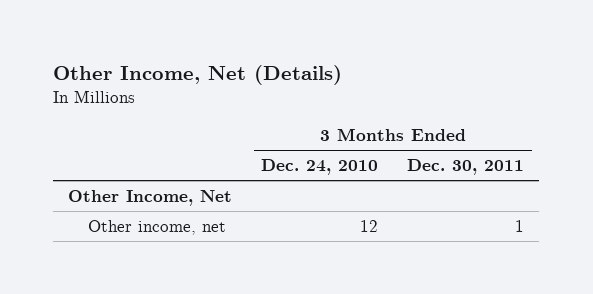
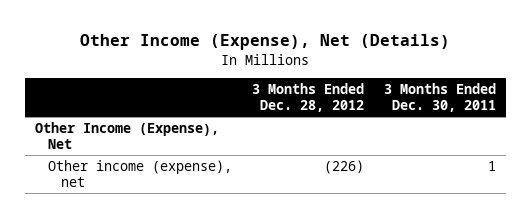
[53,65,343,86] Other Income, Net (Details) -> [80,34,451,51] Other Income (Expense), Net (Details)
[261,159,379,176] Dec. 24, 2010 -> none
none -> [251,83,364,113] 3 Months Ended Dec. 28, 2012
[68,189,233,206] Other Income, Net -> [34,121,219,149] Other Income (Expense), Net
[88,219,227,235] Other income, net -> [47,159,232,187] Other income (expense), net

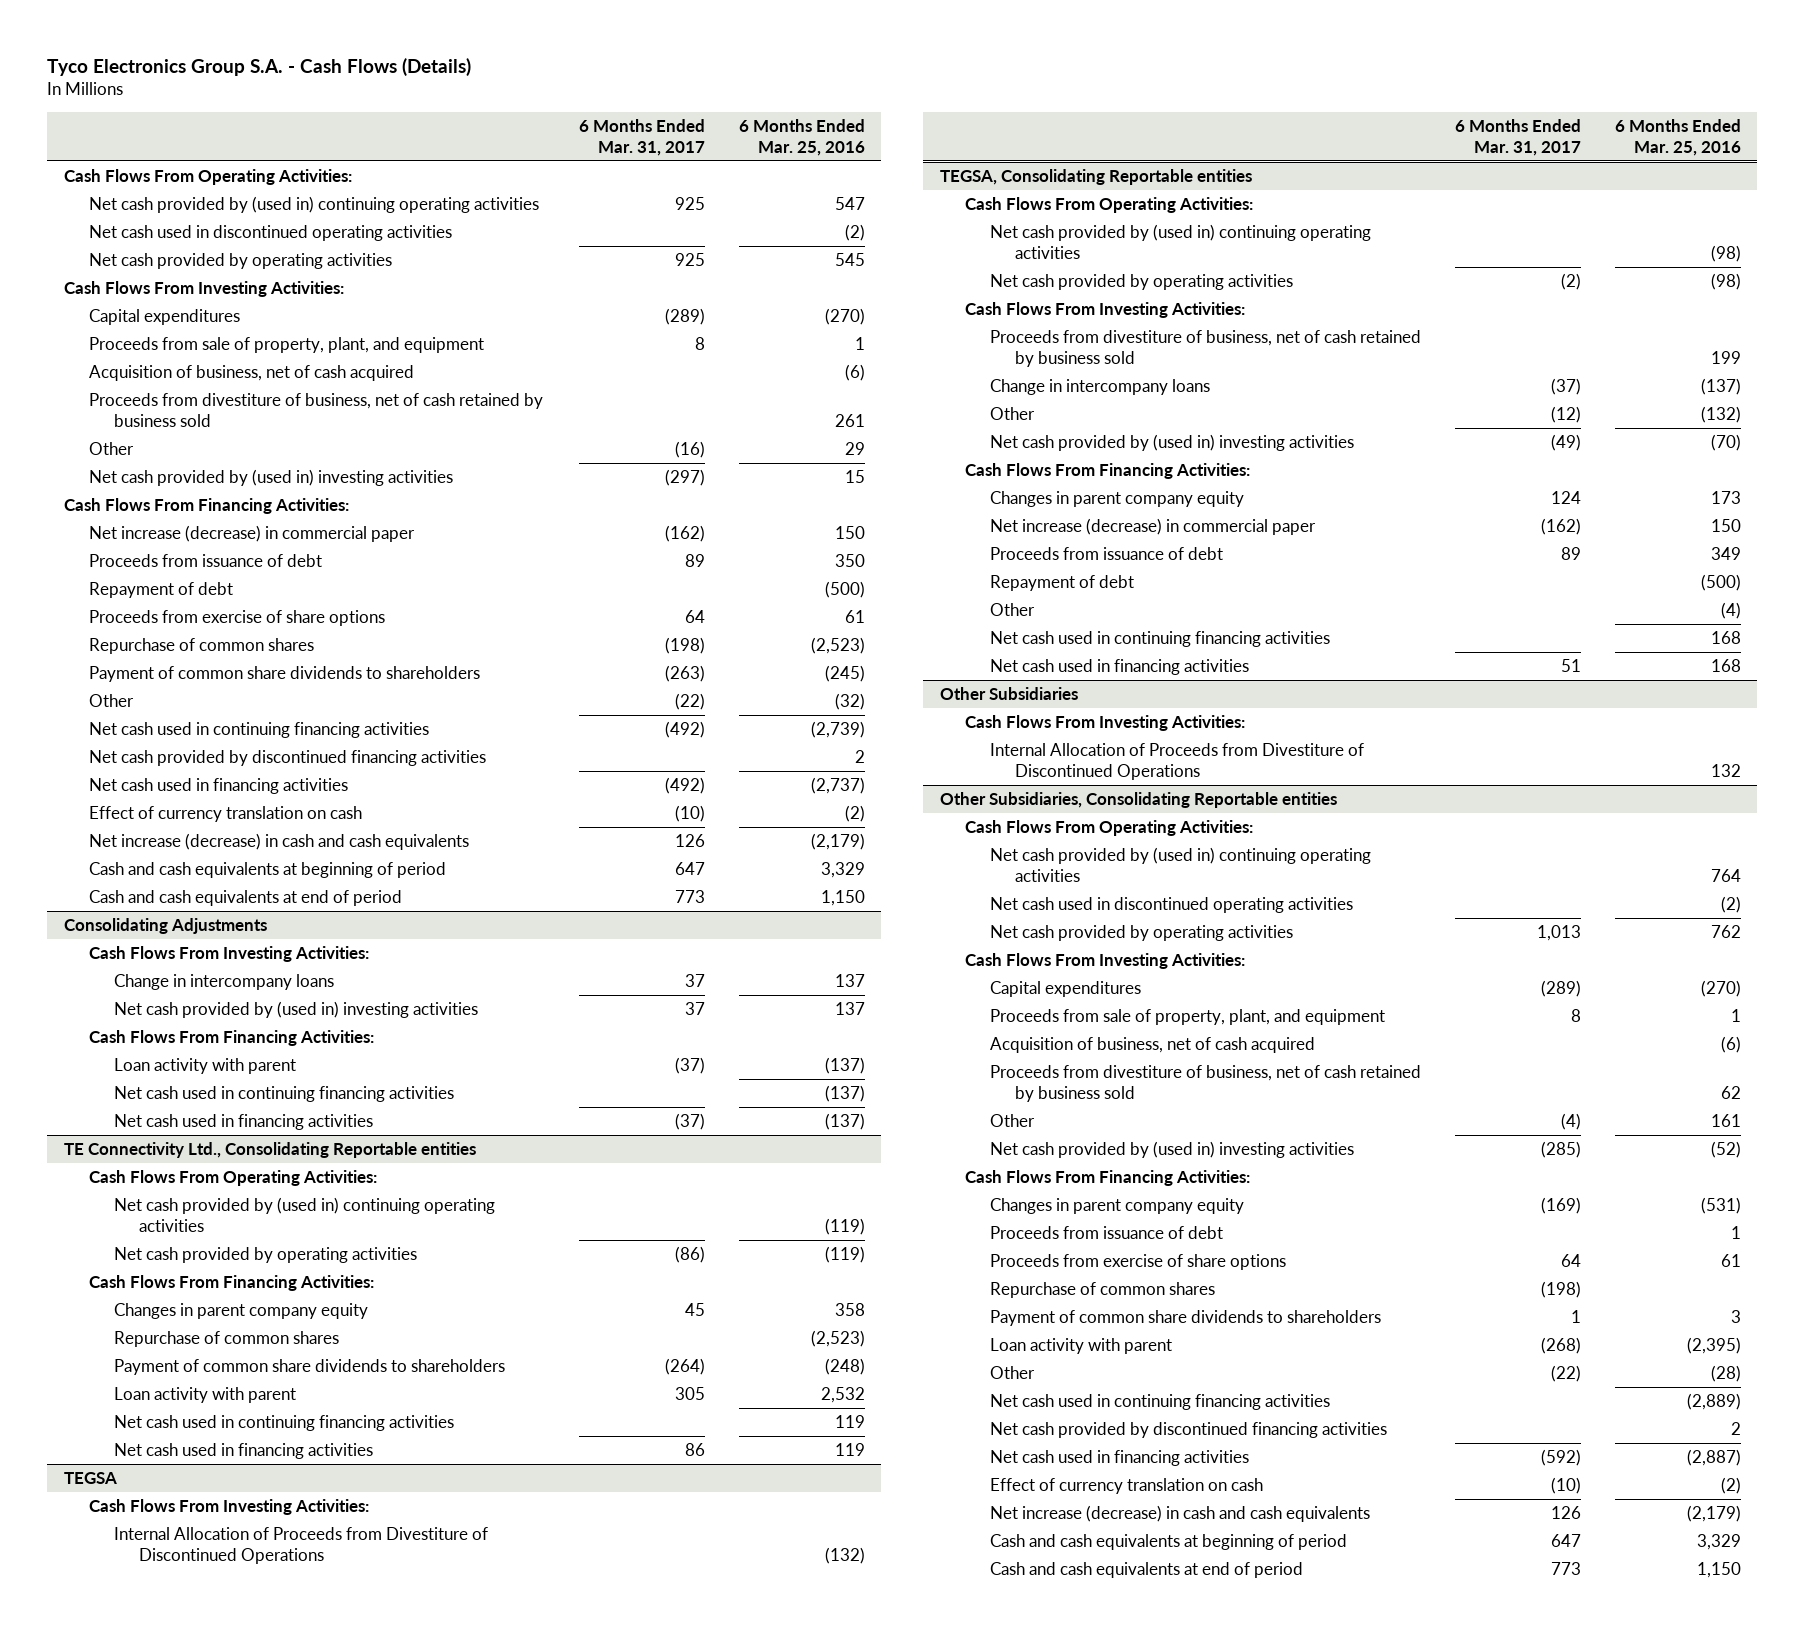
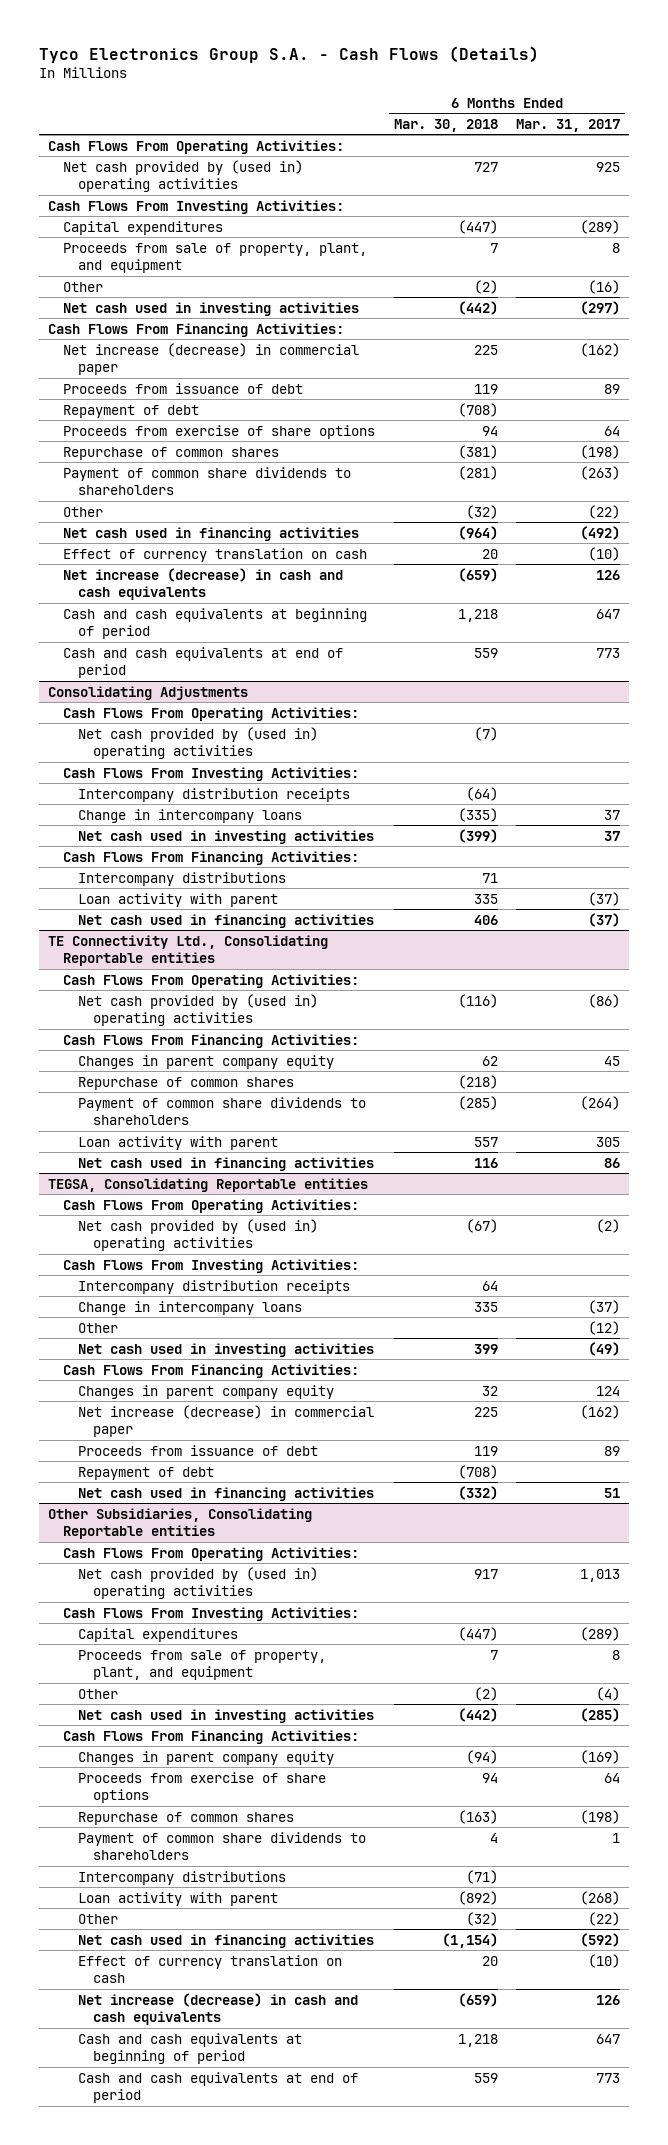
[738,118,865,157] 6 Months Ended Mar. 25, 2016 -> none
none -> [393,118,498,132] Mar. 30, 2018
[89,195,540,213] Net cash provided by (used in) continuing operating activities -> none
[89,224,453,241] Net cash used in discontinued operating activities -> none
[89,252,393,269] Net cash provided by operating activities -> [63,159,304,192] Net cash provided by (used in) operating activities
[89,364,415,381] Acquisition of business, net of cash acquired -> none
[89,392,544,428] Proceeds from divestiture of business, net of cash retained by business sold -> none
[89,468,454,486] Net cash provided by (used in) investing activities -> [63,301,360,316] Net cash used in investing activities
[89,721,430,738] Net cash used in continuing financing activities -> none
[89,749,487,766] Net cash provided by discontinued financing activities -> none
none -> [63,706,360,721] Cash Flows From Operating Activities:
none -> [78,726,319,759] Net cash provided by (used in) operating activities
none -> [78,787,351,802] Intercompany distribution receipts
[114,1000,479,1018] Net cash provided by (used in) investing activities -> [78,829,375,844] Net cash used in investing activities
none -> [78,871,287,886] Intercompany distributions
[114,1085,455,1102] Net cash used in continuing financing activities -> none
[114,1196,496,1233] Net cash provided by (used in) continuing operating activities -> none
[114,1246,418,1263] Net cash provided by operating activities -> [78,993,319,1026] Net cash provided by (used in) operating activities
[114,1414,455,1431] Net cash used in continuing financing activities -> none
[63,1471,117,1484] TEGSA -> none
[89,1498,370,1515] Cash Flows From Investing Activities: -> none
[114,1526,489,1565] Internal Allocation of Proceeds from Divestiture of Discontinued Operations -> none
[990,223,1372,260] Net cash provided by (used in) continuing operating activities -> none
[990,273,1294,290] Net cash provided by operating activities -> [78,1218,319,1251] Net cash provided by (used in) operating activities
[990,329,1422,368] Proceeds from divestiture of business, net of cash retained by business sold -> none
none -> [78,1279,351,1294] Intercompany distribution receipts
[990,433,1355,451] Net cash provided by (used in) investing activities -> [78,1342,375,1357] Net cash used in investing activities
[990,602,1036,616] Other -> none
[990,630,1331,647] Net cash used in continuing financing activities -> none
[939,686,1078,700] Other Subsidiaries -> none
[964,714,1245,731] Cash Flows From Investing Activities: -> none
[990,742,1365,781] Internal Allocation of Proceeds from Divestiture of Discontinued Operations -> none
[990,846,1372,883] Net cash provided by (used in) continuing operating activities -> none
[990,896,1354,913] Net cash used in discontinued operating activities -> none
[990,924,1294,941] Net cash provided by operating activities -> [78,1566,319,1599] Net cash provided by (used in) operating activities
[990,1036,1316,1053] Acquisition of business, net of cash acquired -> none
[990,1064,1422,1103] Proceeds from divestiture of business, net of cash retained by business sold -> none
[990,1140,1355,1158] Net cash provided by (used in) investing activities -> [78,1708,375,1723] Net cash used in investing activities
[990,1225,1224,1239] Proceeds from issuance of debt -> none
none -> [78,1870,287,1885] Intercompany distributions
[990,1393,1331,1410] Net cash used in continuing financing activities -> none
[990,1421,1388,1438] Net cash provided by discontinued financing activities -> none

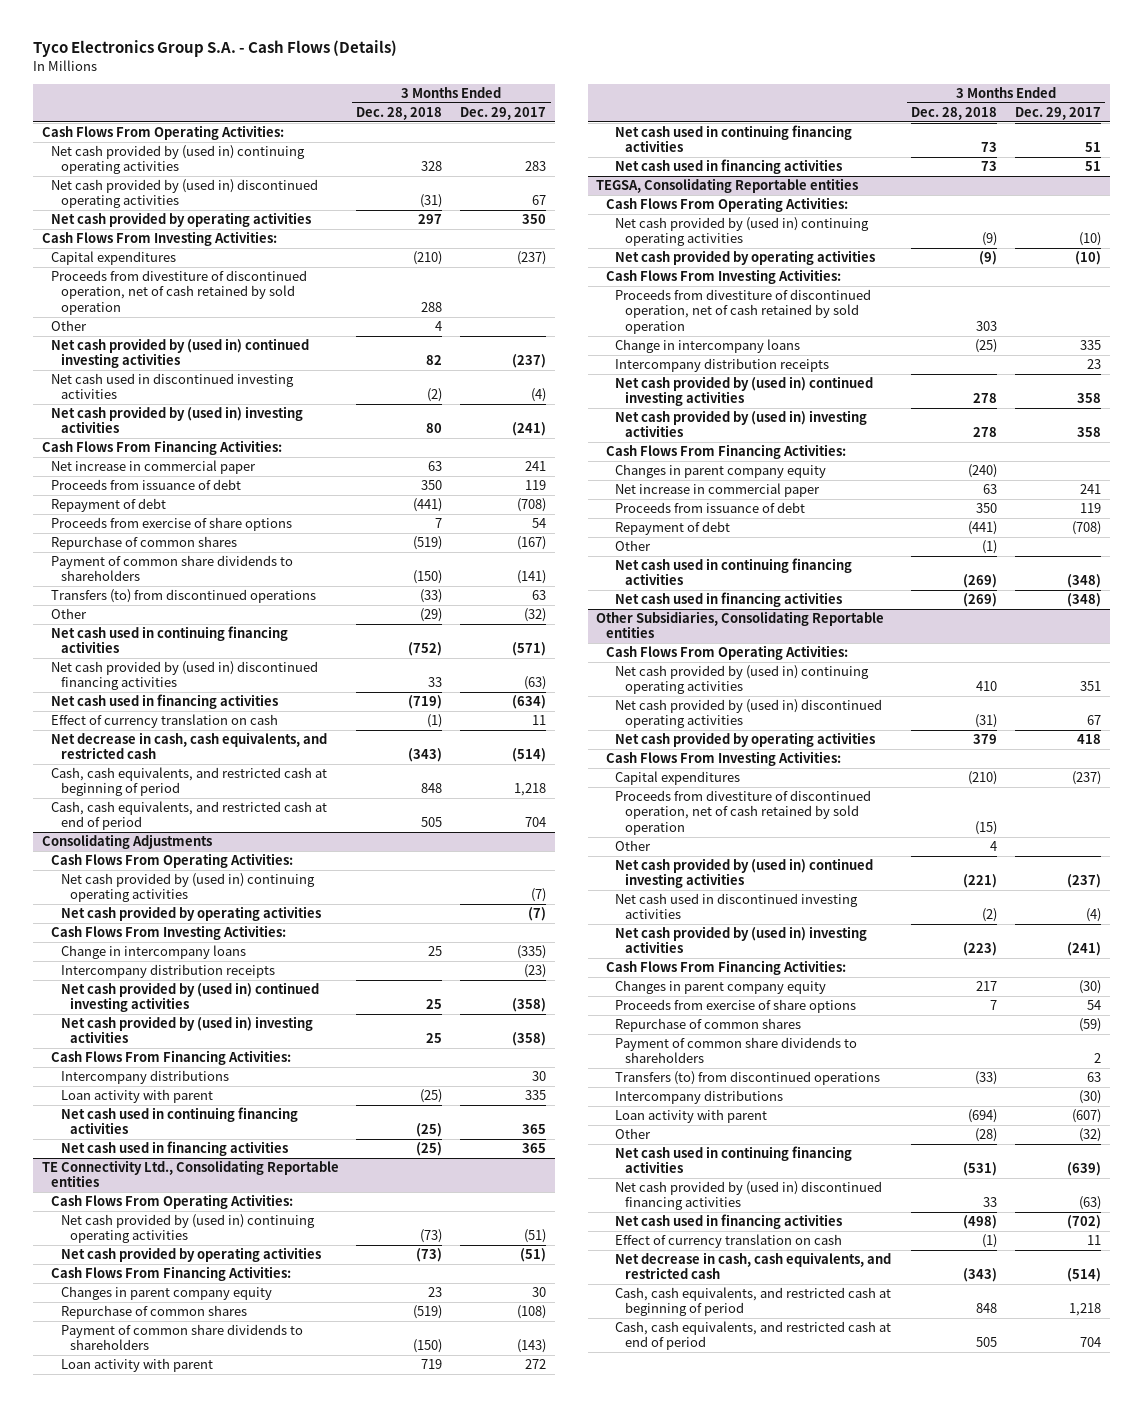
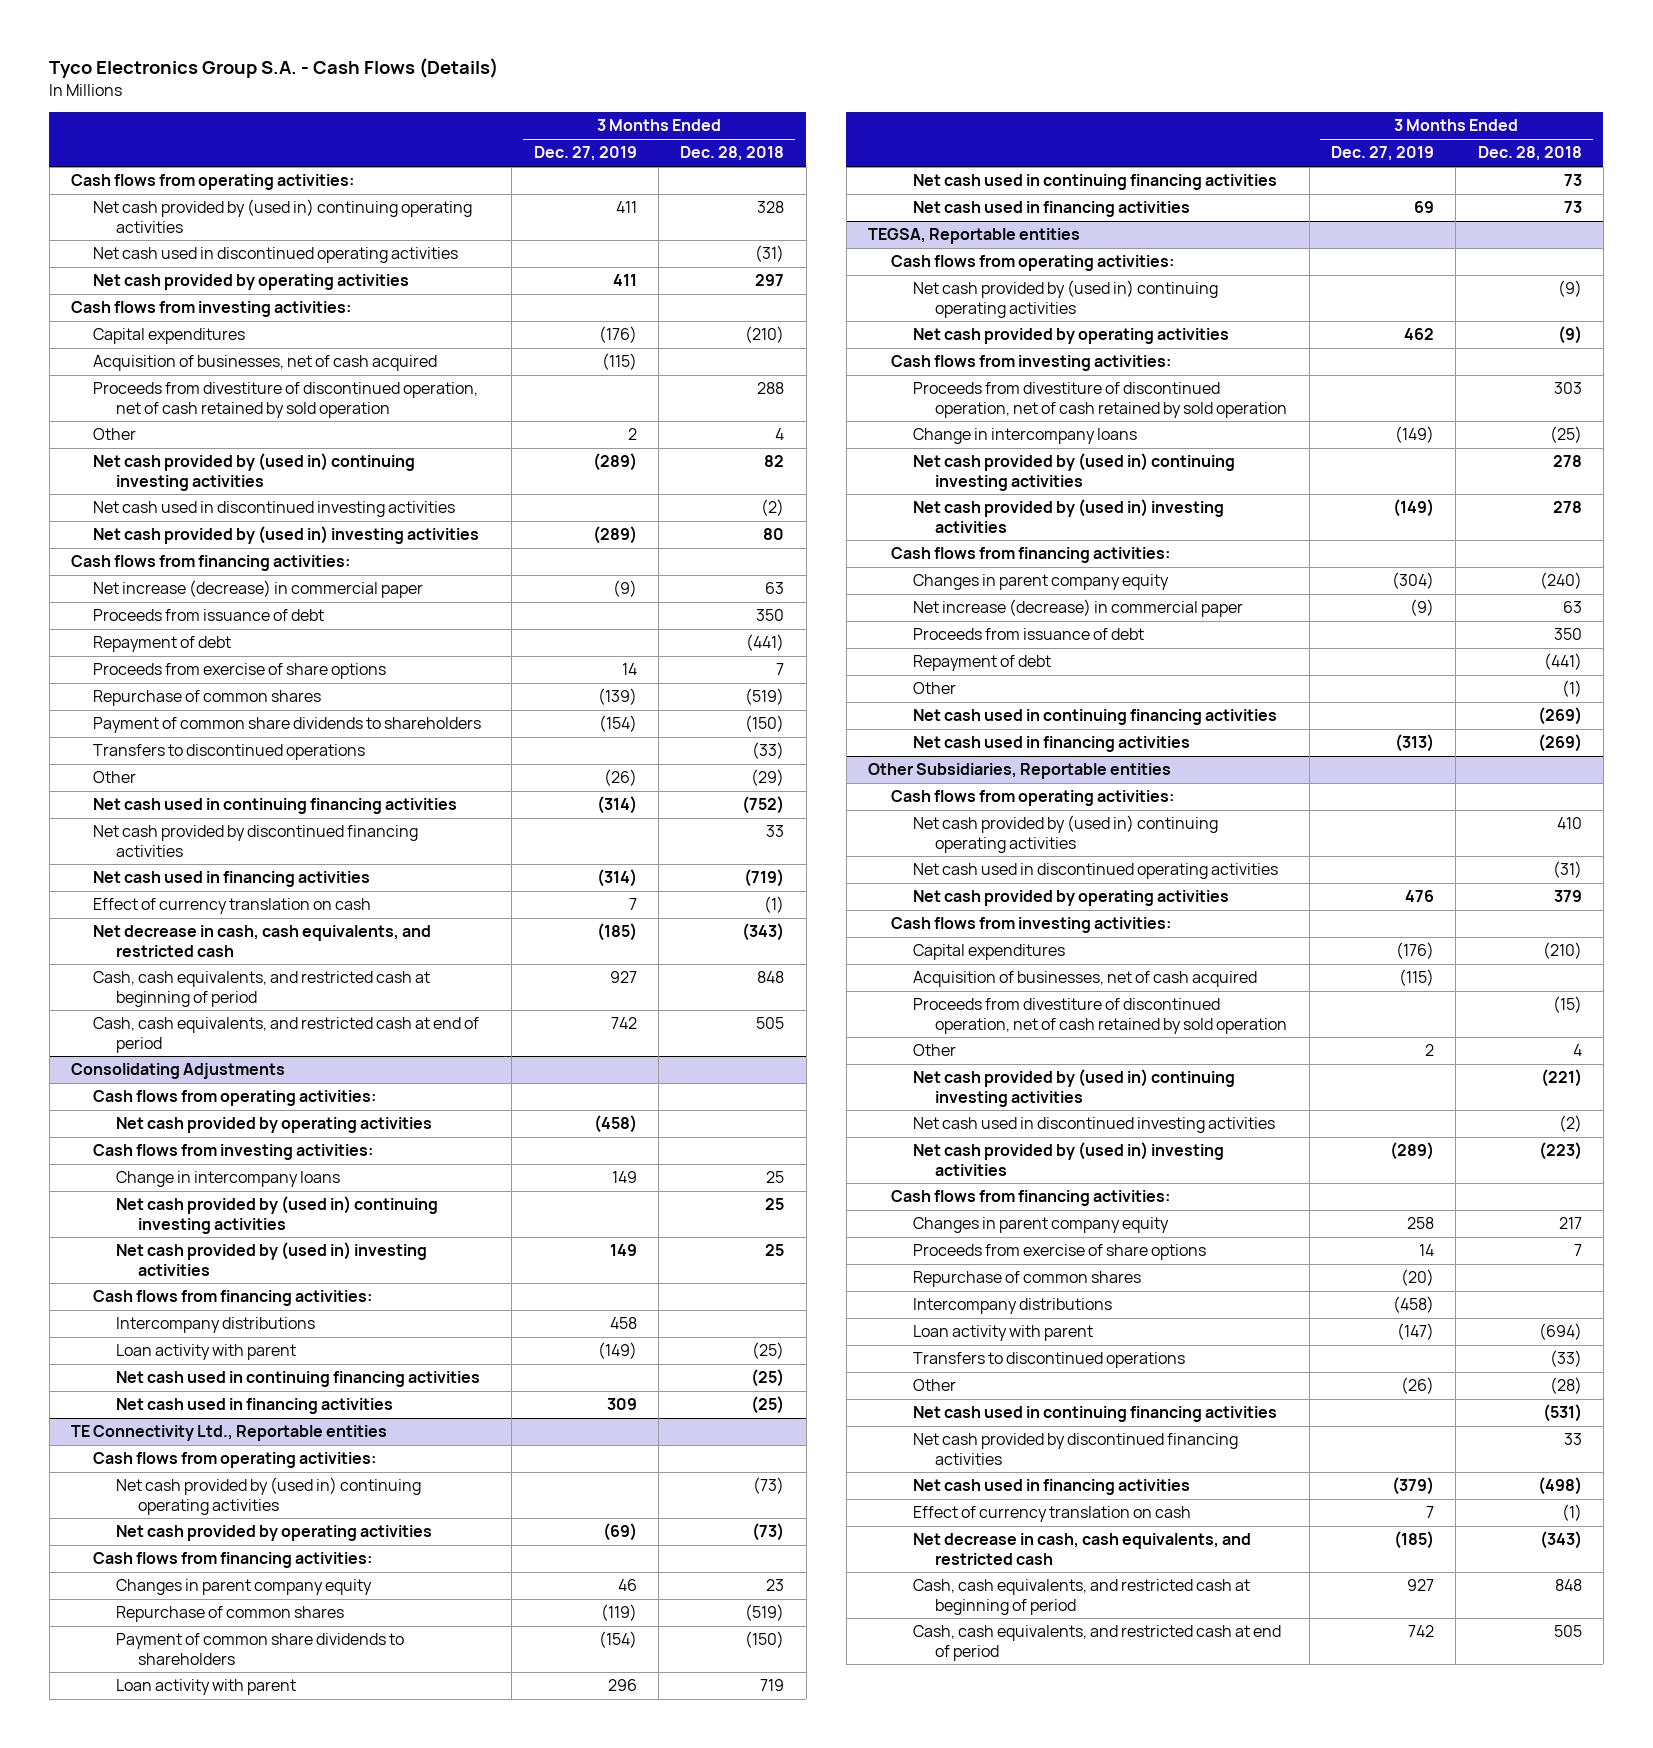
[460,106,547,120] Dec. 29, 2017 -> none
none -> [533,146,637,162] Dec. 27, 2019
[41,125,284,141] Cash Flows From Operating Activities: -> [70,174,354,191] Cash flows from operating activities:
[51,179,319,209] Net cash provided by (used in) discontinued operating activities -> [93,247,459,264] Net cash used in discontinued operating activities
[41,231,277,247] Cash Flows From Investing Activities: -> [70,301,351,318] Cash flows from investing activities:
none -> [93,355,438,372] Acquisition of businesses, net of cash acquired
[51,338,310,369] Net cash provided by (used in) continued investing activities -> [93,453,416,491] Net cash provided by (used in) continuing investing activities
[41,440,282,456] Cash Flows From Financing Activities: -> [70,555,350,572] Cash flows from financing activities:
[51,460,257,475] Net increase in commercial paper -> [93,580,424,599] Net increase (decrease) in commercial paper
[51,589,317,604] Transfers (to) from discontinued operations -> [93,744,366,761] Transfers to discontinued operations
[51,661,319,691] Net cash provided by (used in) discontinued financing activities -> [93,825,419,857] Net cash provided by discontinued financing activities
[60,873,315,903] Net cash provided by (used in) continuing operating activities -> none
[51,853,294,869] Cash Flows From Operating Activities: -> [93,1090,377,1107] Cash flows from operating activities:
[51,925,287,941] Cash Flows From Investing Activities: -> [93,1144,374,1161] Cash flows from investing activities:
[60,964,275,979] Intercompany distribution receipts -> none
[60,982,319,1013] Net cash provided by (used in) continued investing activities -> [115,1196,438,1234] Net cash provided by (used in) continuing investing activities
[51,1050,292,1066] Cash Flows From Financing Activities: -> [93,1290,373,1307] Cash flows from financing activities:
[41,1160,339,1188] TE Connectivity Ltd., Consolidating Reportable entities -> [70,1425,387,1442] TE Connectivity Ltd., Reportable entities
[51,1194,294,1210] Cash Flows From Operating Activities: -> [93,1452,377,1469] Cash flows from operating activities:
[51,1266,292,1282] Cash Flows From Financing Activities: -> [93,1552,373,1569] Cash flows from financing activities:
[596,178,859,194] TEGSA, Consolidating Reportable entities -> [868,228,1081,245] TEGSA, Reportable entities
[605,197,848,213] Cash Flows From Operating Activities: -> [890,255,1174,272] Cash flows from operating activities:
[605,269,841,285] Cash Flows From Investing Activities: -> [890,355,1171,372] Cash flows from investing activities:
[615,358,830,373] Intercompany distribution receipts -> none
[615,376,874,407] Net cash provided by (used in) continued investing activities -> [913,453,1236,491] Net cash provided by (used in) continuing investing activities
[605,444,846,460] Cash Flows From Financing Activities: -> [890,547,1170,564] Cash flows from financing activities:
[615,483,821,498] Net increase in commercial paper -> [913,599,1244,618] Net increase (decrease) in commercial paper
[596,611,885,639] Other Subsidiaries, Consolidating Reportable entities -> [868,763,1172,780] Other Subsidiaries, Reportable entities
[605,645,848,661] Cash Flows From Operating Activities: -> [890,790,1174,807] Cash flows from operating activities:
[615,699,883,729] Net cash provided by (used in) discontinued operating activities -> [913,863,1279,880] Net cash used in discontinued operating activities
[605,751,841,767] Cash Flows From Investing Activities: -> [890,917,1171,934] Cash flows from investing activities:
none -> [913,971,1258,988] Acquisition of businesses, net of cash acquired
[615,858,874,889] Net cash provided by (used in) continued investing activities -> [913,1069,1236,1107] Net cash provided by (used in) continuing investing activities
[605,960,846,976] Cash Flows From Financing Activities: -> [890,1190,1170,1207] Cash flows from financing activities:
[615,1037,858,1064] Payment of common share dividends to shareholders -> none
[615,1071,881,1086] Transfers (to) from discontinued operations -> none
none -> [913,1352,1186,1369] Transfers to discontinued operations
[615,1181,883,1211] Net cash provided by (used in) discontinued financing activities -> [913,1433,1239,1465] Net cash provided by discontinued financing activities

